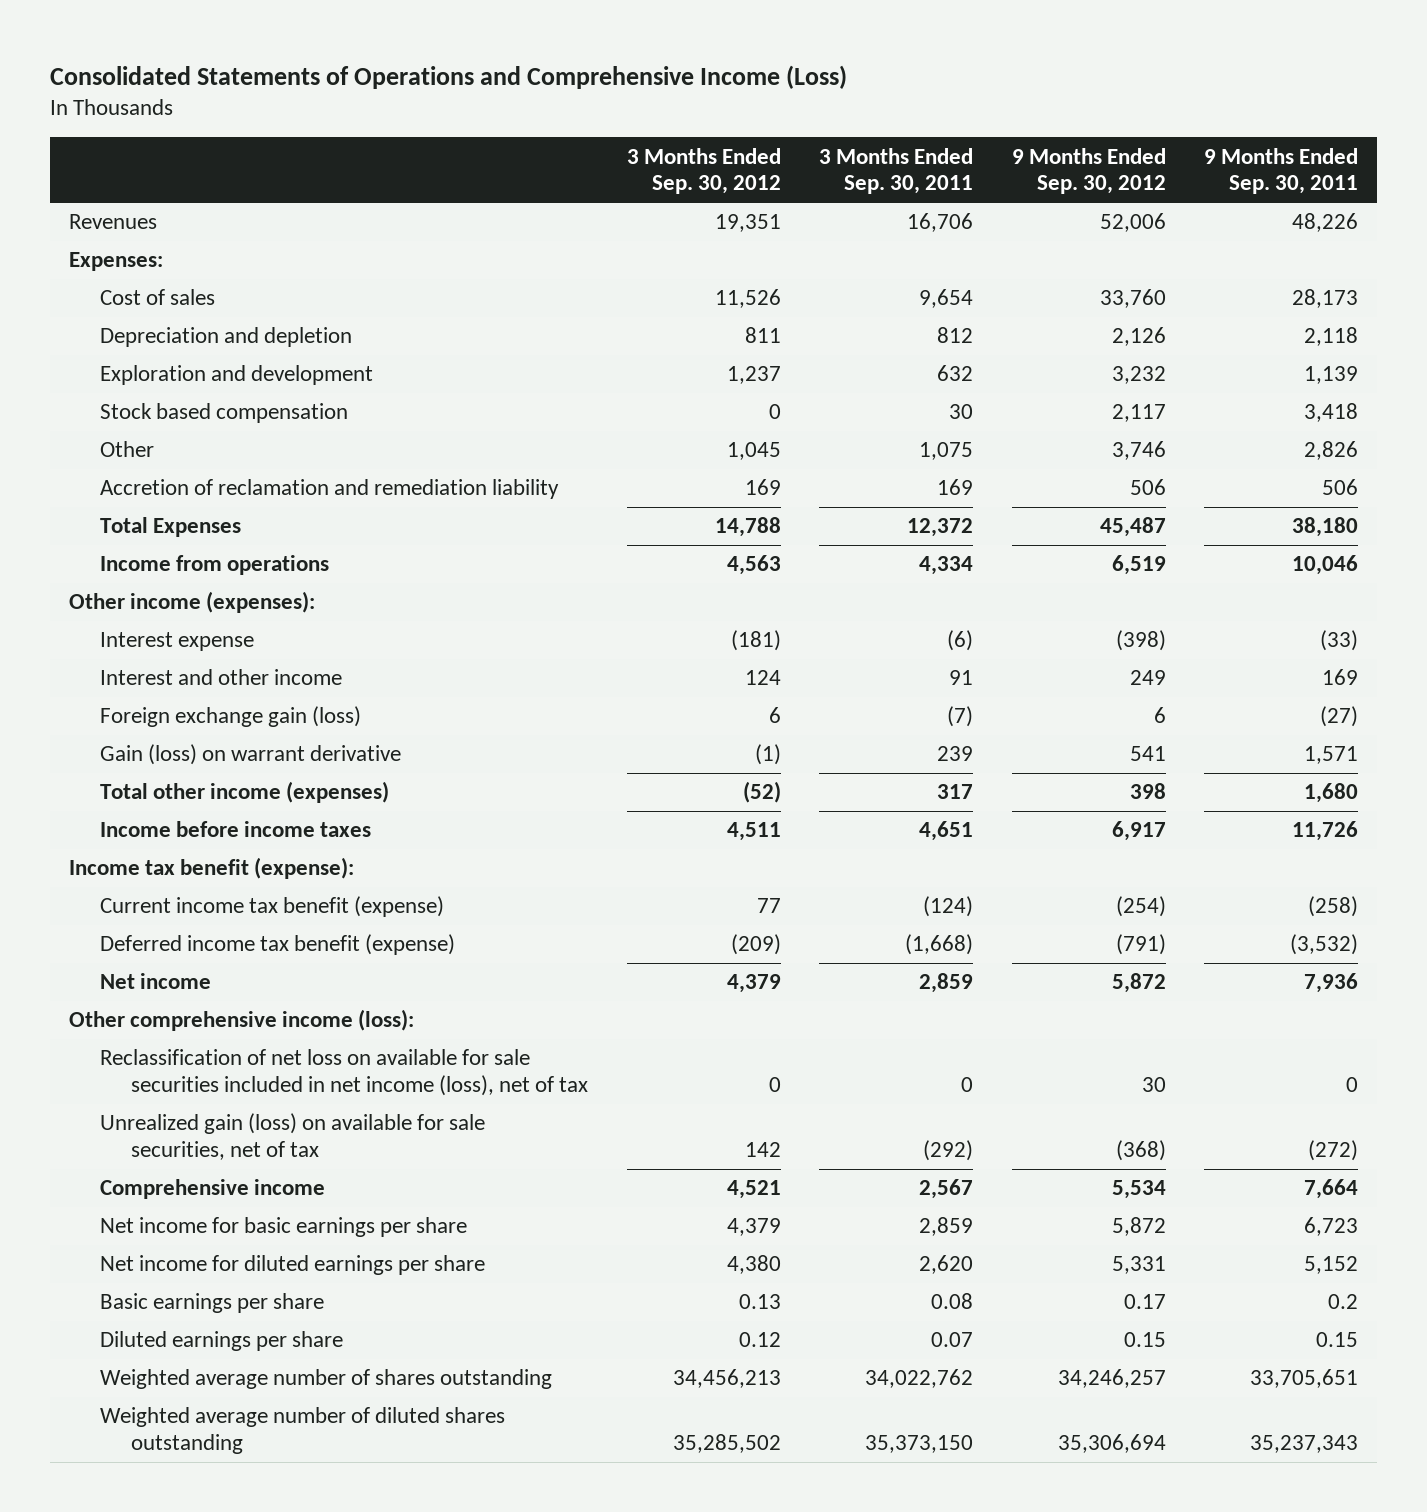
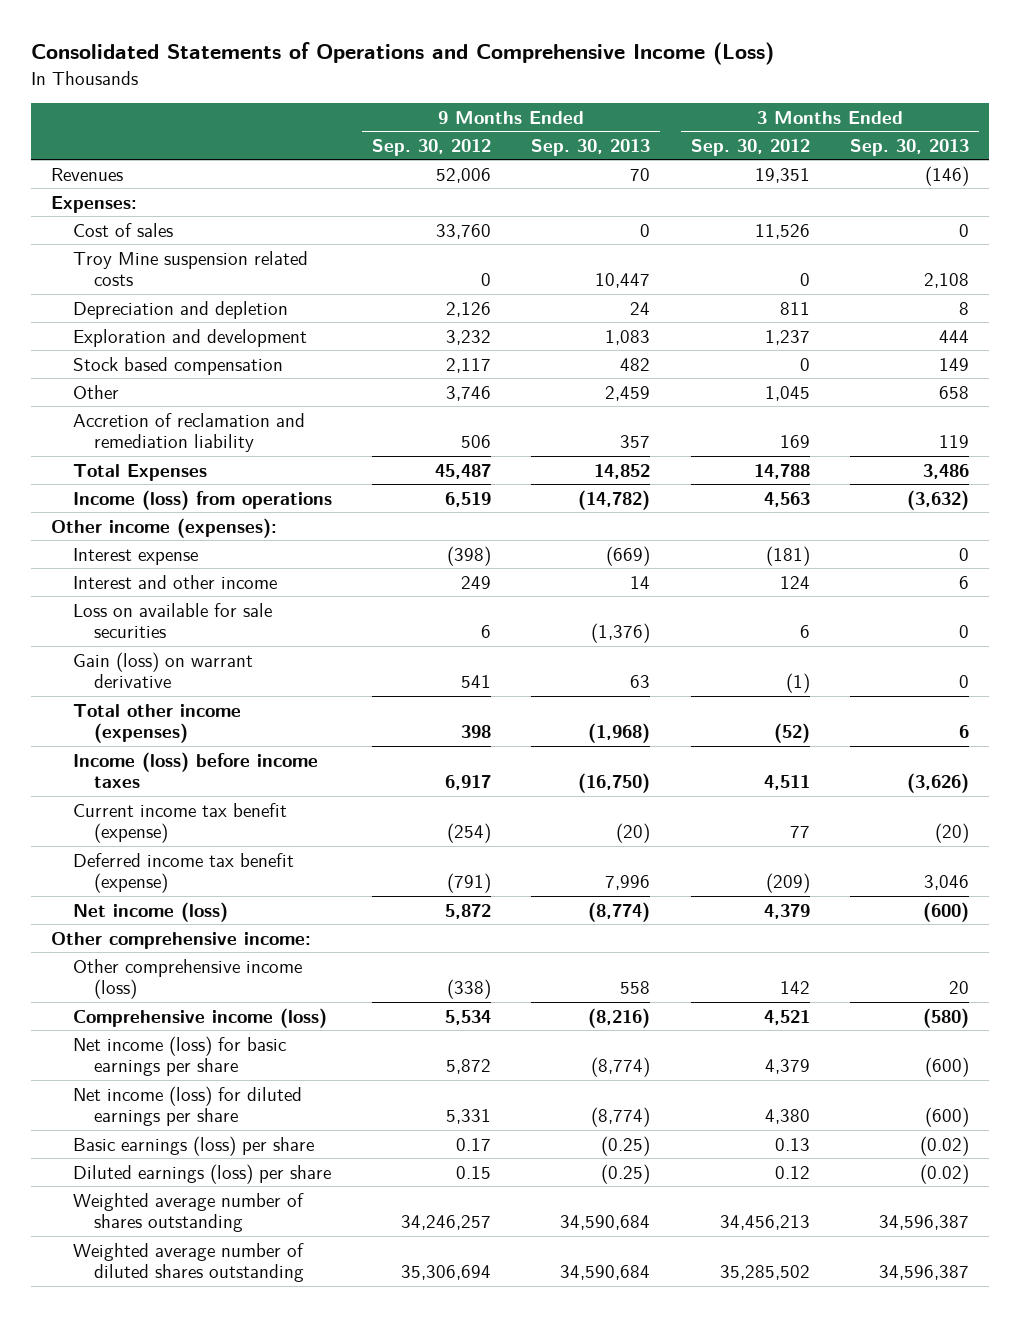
[819,147,974,195] 3 Months Ended Sep. 30, 2011 -> none
[1203,147,1358,195] 9 Months Ended Sep. 30, 2011 -> none
none -> [531,138,651,156] Sep. 30, 2013
none -> [850,138,970,156] Sep. 30, 2013
none -> [72,250,308,287] Troy Mine suspension related costs
[100,555,330,576] Income from operations -> [72,489,332,510] Income (loss) from operations
[100,706,362,728] Foreign exchange gain (loss) -> none
none -> [72,602,272,639] Loss on available for sale securities
[69,857,355,880] Income tax benefit (expense): -> none
[100,821,372,838] Income before income taxes -> [72,751,318,789] Income (loss) before income taxes
[100,1049,589,1097] Reclassification of net loss on available for sale securities included in net income (loss), net of tax -> none
[100,1113,486,1161] Unrealized gain (loss) on available for sale securities, net of tax -> none
[100,973,212,990] Net income -> [72,901,228,922] Net income (loss)
[69,1009,415,1032] Other comprehensive income (loss): -> [50,931,311,949] Other comprehensive income:
none -> [72,958,302,1000] Other comprehensive income (loss)
[100,1179,326,1200] Comprehensive income -> [72,1007,327,1028] Comprehensive income (loss)
[100,1217,468,1238] Net income for basic earnings per share -> [72,1035,286,1077] Net income (loss) for basic earnings per share
[100,1255,486,1276] Net income for diluted earnings per share -> [72,1085,302,1127] Net income (loss) for diluted earnings per share
[100,1293,325,1314] Basic earnings per share -> [72,1135,314,1156] Basic earnings (loss) per share
[100,1331,344,1352] Diluted earnings per share -> [72,1163,331,1184] Diluted earnings (loss) per share

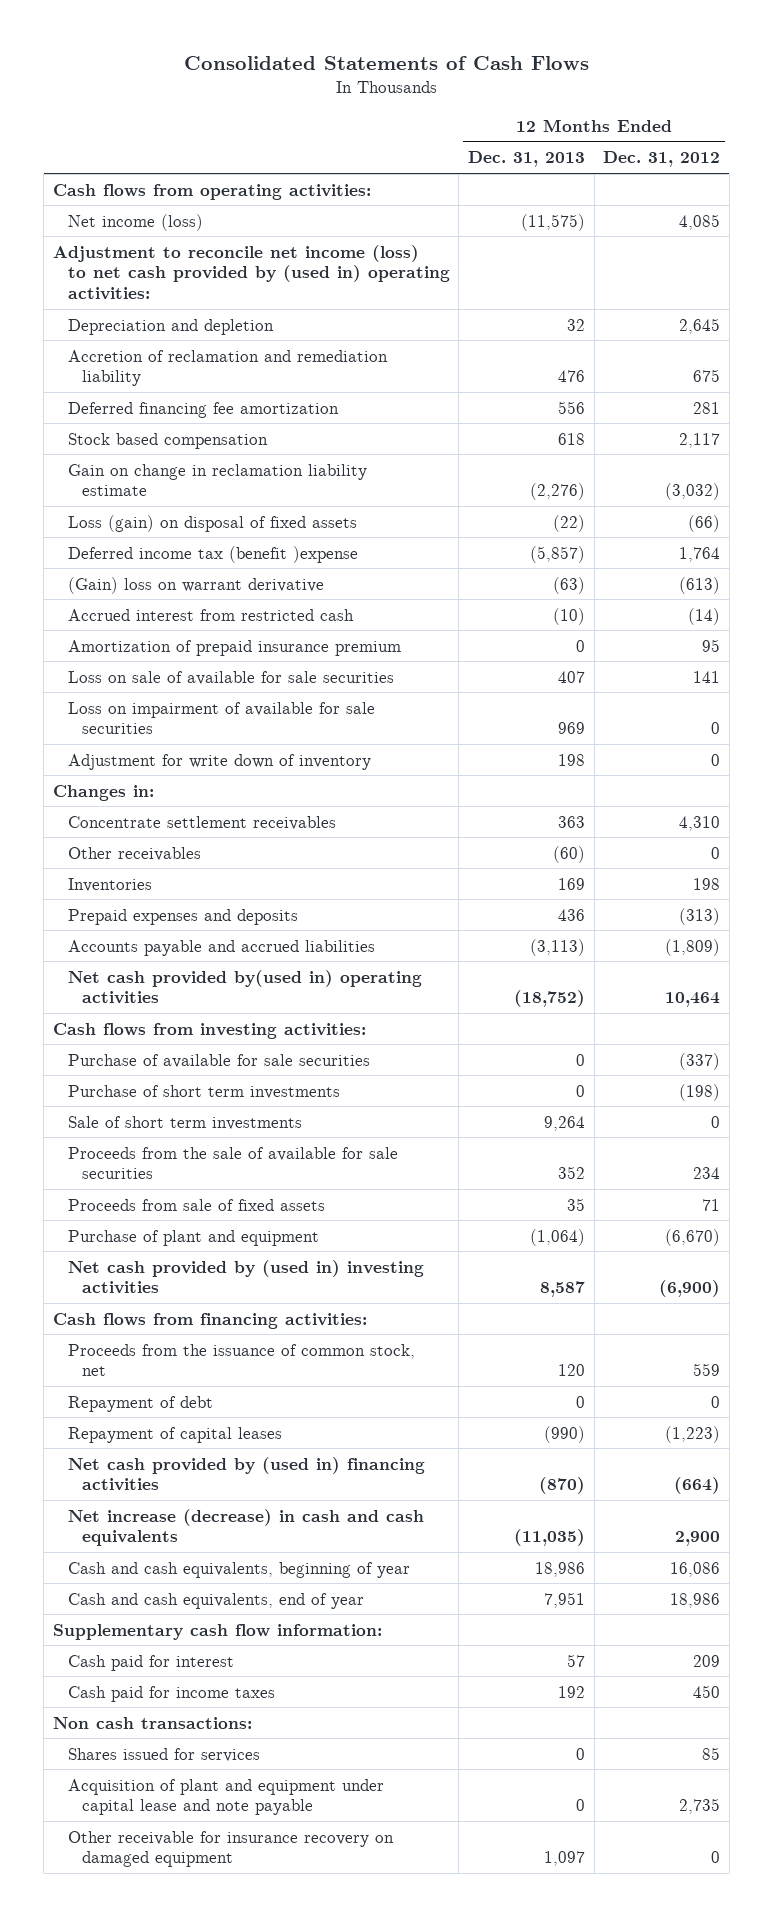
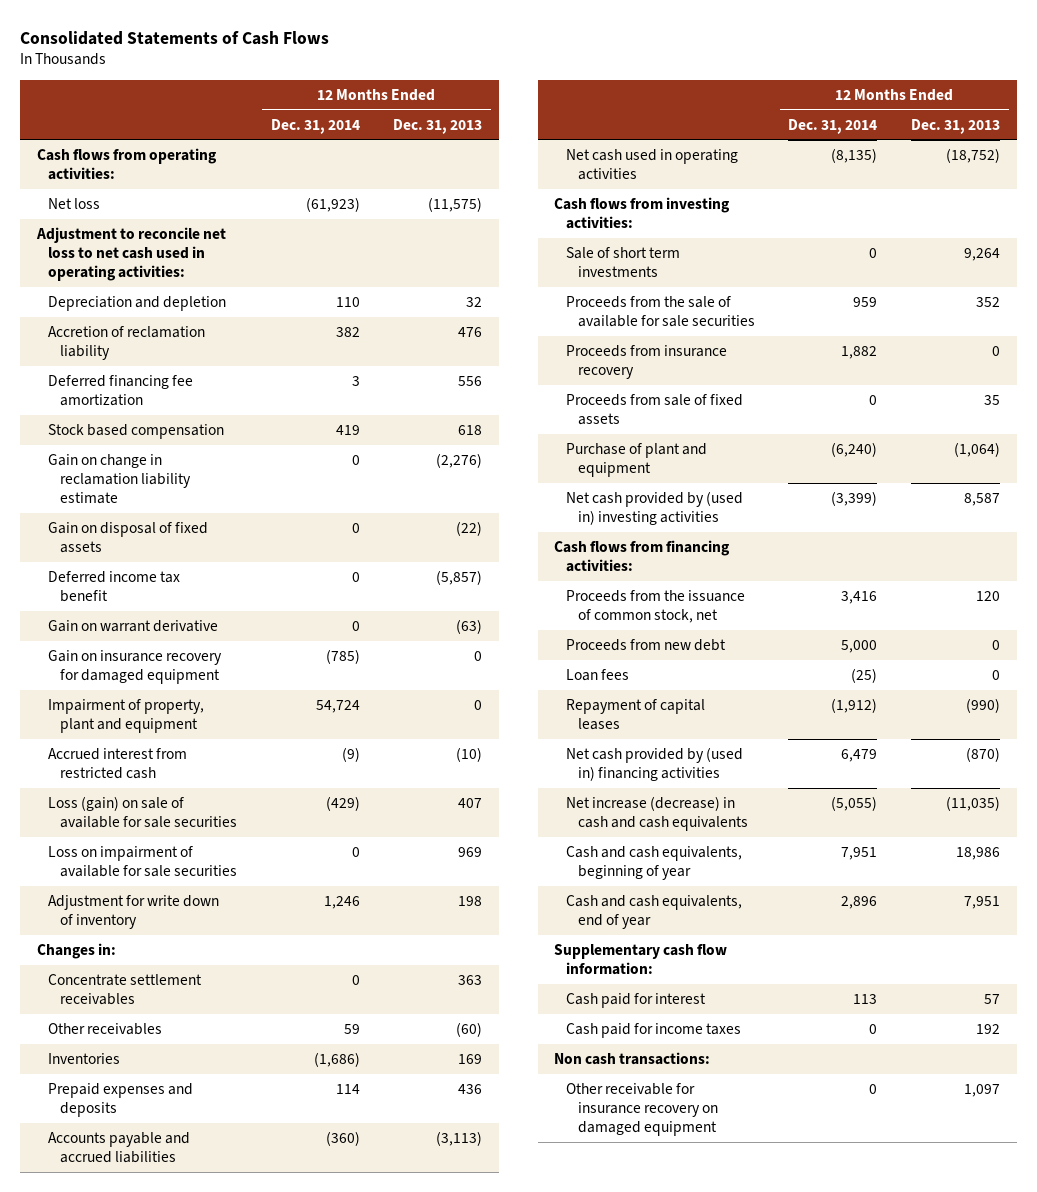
[603,151,721,168] Dec. 31, 2012 -> none
none -> [270,118,360,134] Dec. 31, 2014
[67,213,203,231] Net income (loss) -> [48,197,101,209] Net loss
[52,244,450,300] Adjustment to reconcile net income (loss) to net cash provided by (used in) operating activities: -> [35,226,226,282] Adjustment to reconcile net loss to net cash used in operating activities:
[67,349,388,387] Accretion of reclamation and remediation liability -> [48,325,206,361] Accretion of reclamation liability
[67,514,357,532] Loss (gain) on disposal of fixed assets -> [48,521,209,554] Gain on disposal of fixed assets
[67,545,358,563] Deferred income tax (benefit )expense -> [48,570,181,603] Deferred income tax benefit
[67,576,324,594] (Gain) loss on warrant derivative -> [48,619,219,632] Gain on warrant derivative
none -> [48,649,223,685] Gain on insurance recovery for damaged equipment
none -> [48,698,205,734] Impairment of property, plant and equipment
[67,639,401,656] Amortization of prepaid insurance premium -> none
[67,670,394,685] Loss on sale of available for sale securities -> [48,795,237,829] Loss (gain) on sale of available for sale securities
[67,969,422,1005] Net cash provided by(used in) operating activities -> [566,148,739,181] Net cash used in operating activities
[67,1053,370,1068] Purchase of available for sale securities -> none
[67,1084,340,1099] Purchase of short term investments -> none
none -> [566,344,728,380] Proceeds from insurance recovery
none -> [566,638,727,651] Proceeds from new debt
[67,1395,213,1412] Repayment of debt -> [566,668,630,681] Loan fees
[67,1747,260,1762] Shares issued for services -> none
[67,1778,384,1816] Acquisition of plant and equipment under capital lease and note payable -> none

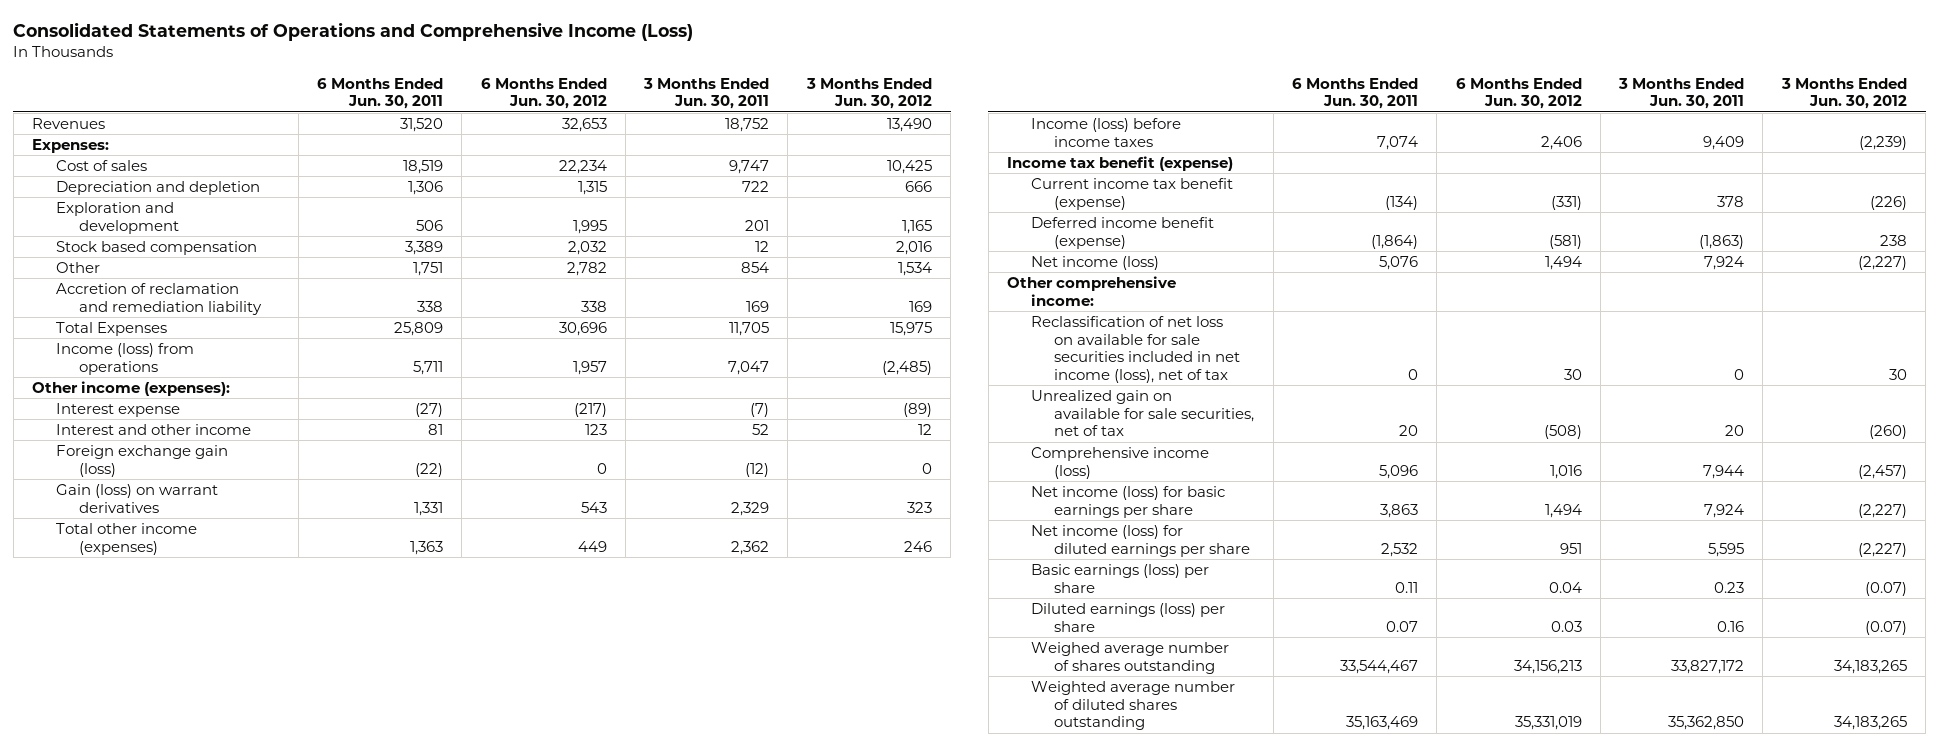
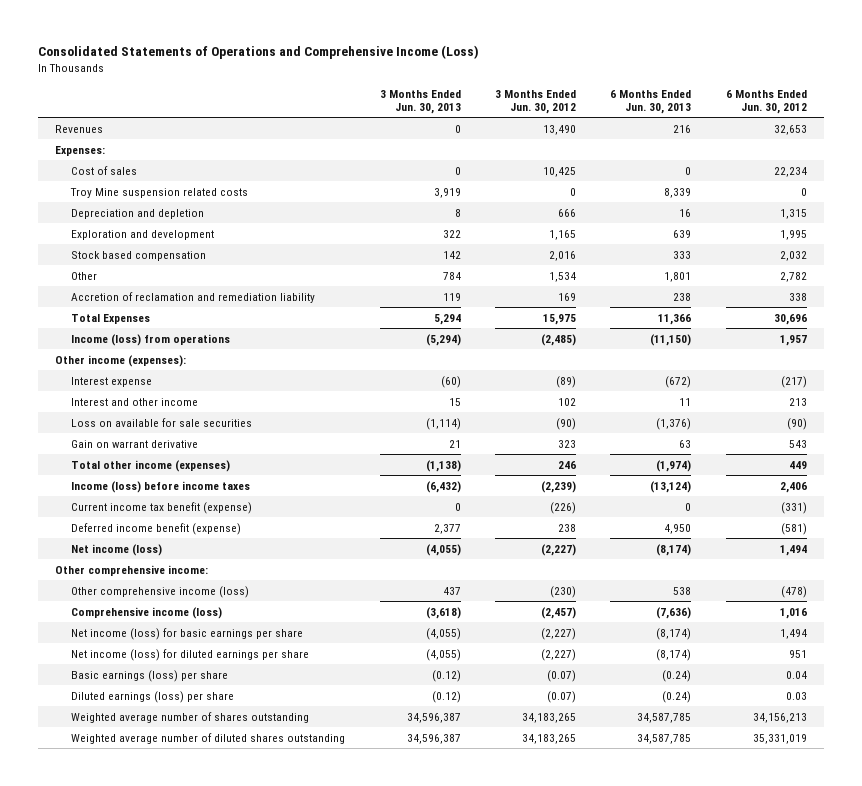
[316,77,443,110] 6 Months Ended Jun. 30, 2011 -> none
[643,77,770,110] 3 Months Ended Jun. 30, 2011 -> none
none -> [379,89,461,115] 3 Months Ended Jun. 30, 2013
none -> [610,89,692,115] 6 Months Ended Jun. 30, 2013
none -> [70,187,249,198] Troy Mine suspension related costs
[55,445,228,477] Foreign exchange gain (loss) -> none
[584,424,607,436] 123 -> [788,397,807,406] 213
[917,424,932,436] 12 -> [557,397,576,406] 102
none -> [71,417,253,427] Loss on available for sale securities
[55,484,218,513] Gain (loss) on warrant derivatives -> [71,439,199,448] Gain on warrant derivative
[1007,156,1234,172] Income tax benefit (expense) -> none
[1030,316,1241,383] Reclassification of net loss on available for sale securities included in net income (loss), net of tax -> none
[1030,390,1255,437] Unrealized gain on available for sale securities, net of tax -> none
none -> [71,585,250,598] Other comprehensive income (loss)
[1030,642,1229,674] Weighed average number of shares outstanding -> [71,711,310,723] Weighted average number of shares outstanding

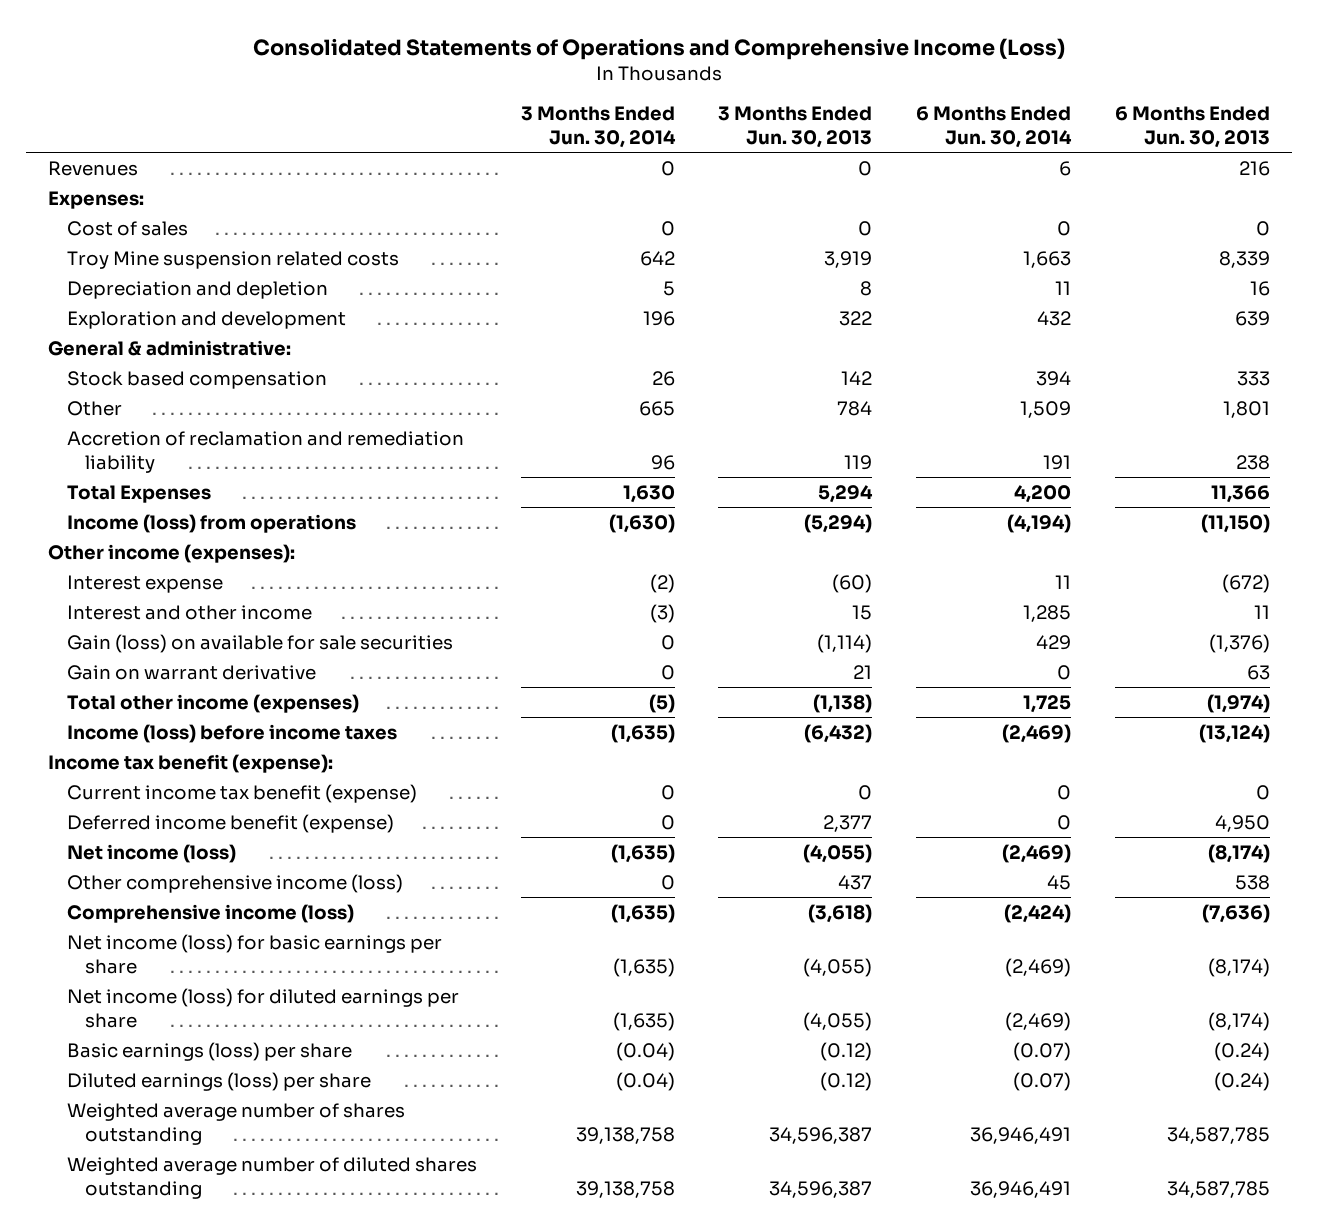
[494,89,576,115] 3 Months Ended Jun. 30, 2012 -> none
[725,89,807,115] 6 Months Ended Jun. 30, 2012 -> none
none -> [520,105,676,148] 3 Months Ended Jun. 30, 2014
none -> [916,105,1073,148] 6 Months Ended Jun. 30, 2014
none -> [48,339,292,356] General & administrative:
[71,417,253,427] Loss on available for sale securities -> [66,633,453,653] Gain (loss) on available for sale securities
none -> [48,753,334,773] Income tax benefit (expense):
[55,564,209,576] Other comprehensive income: -> none

